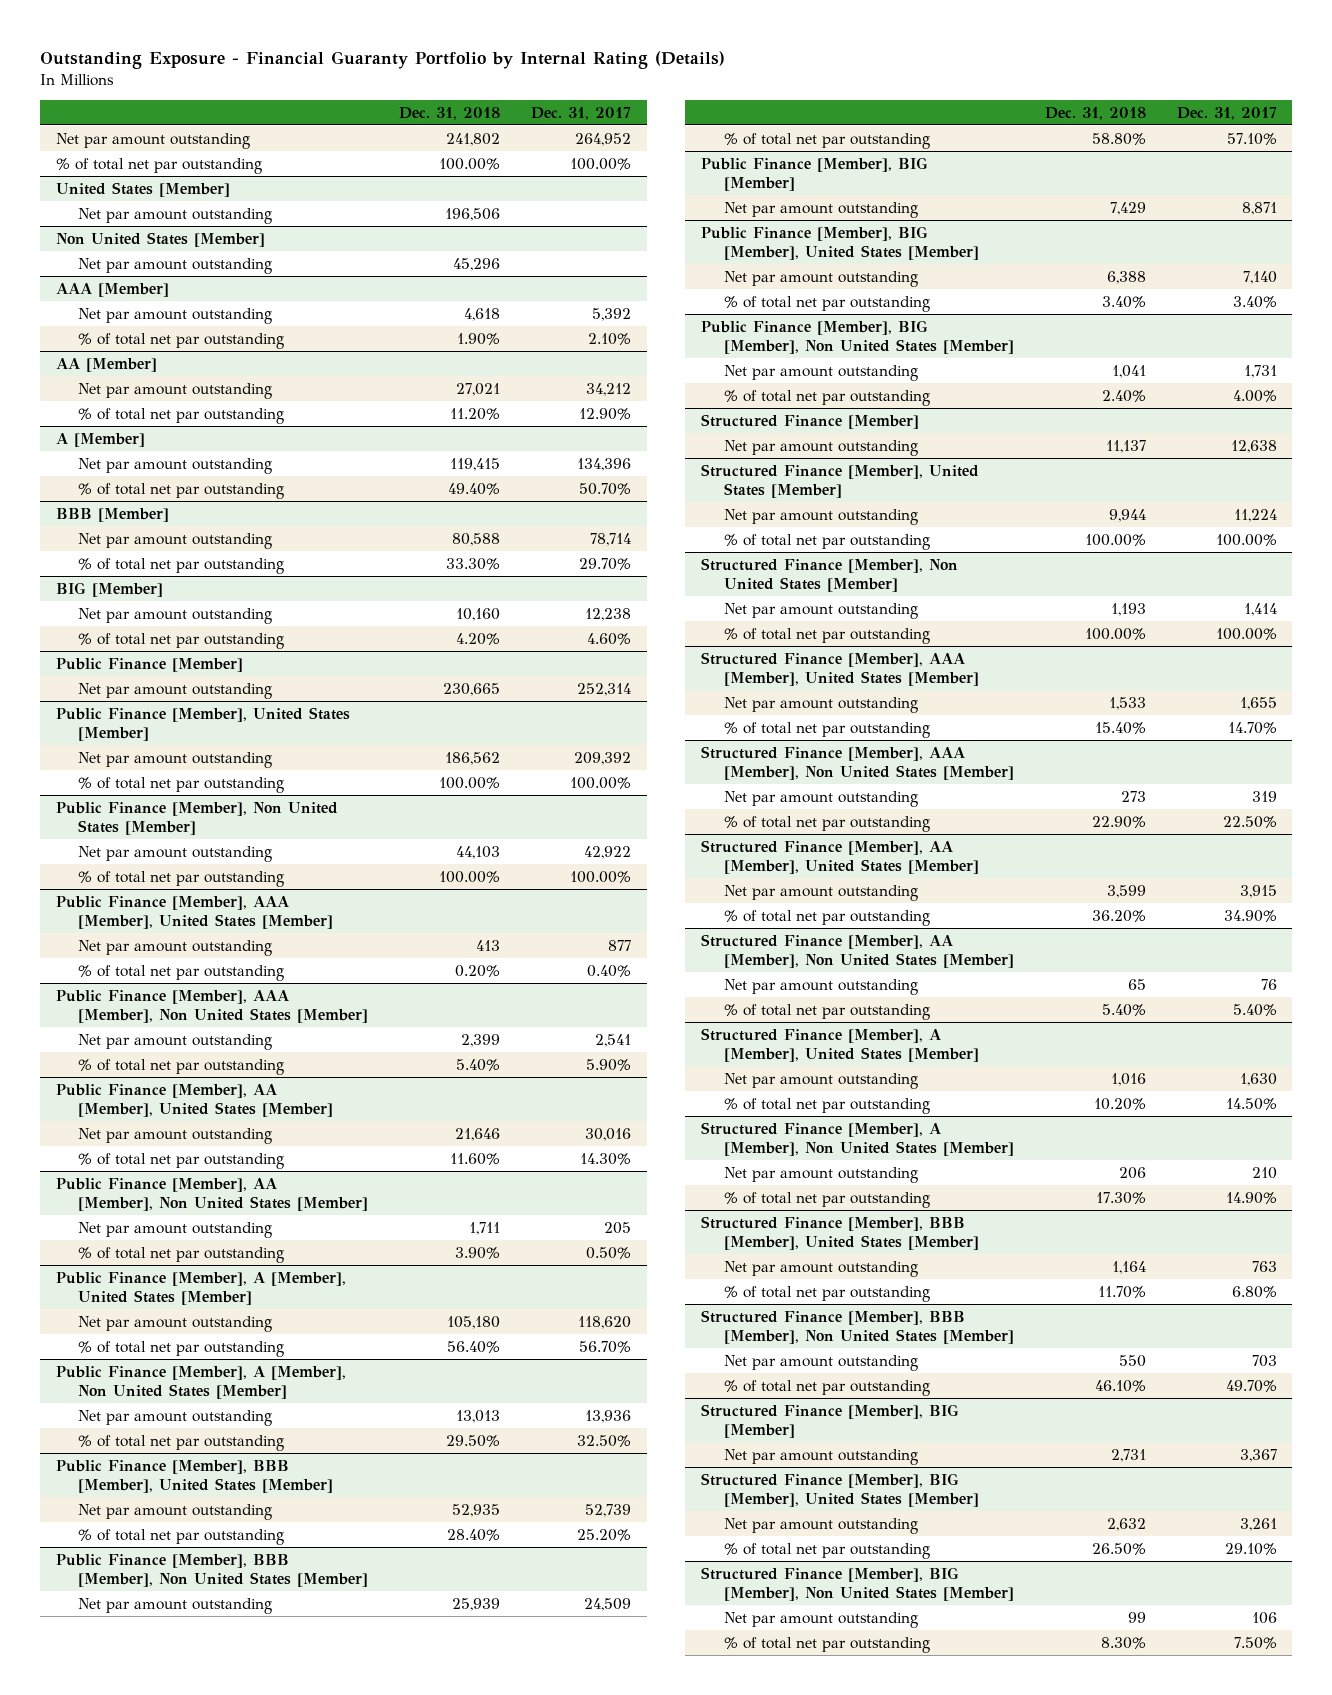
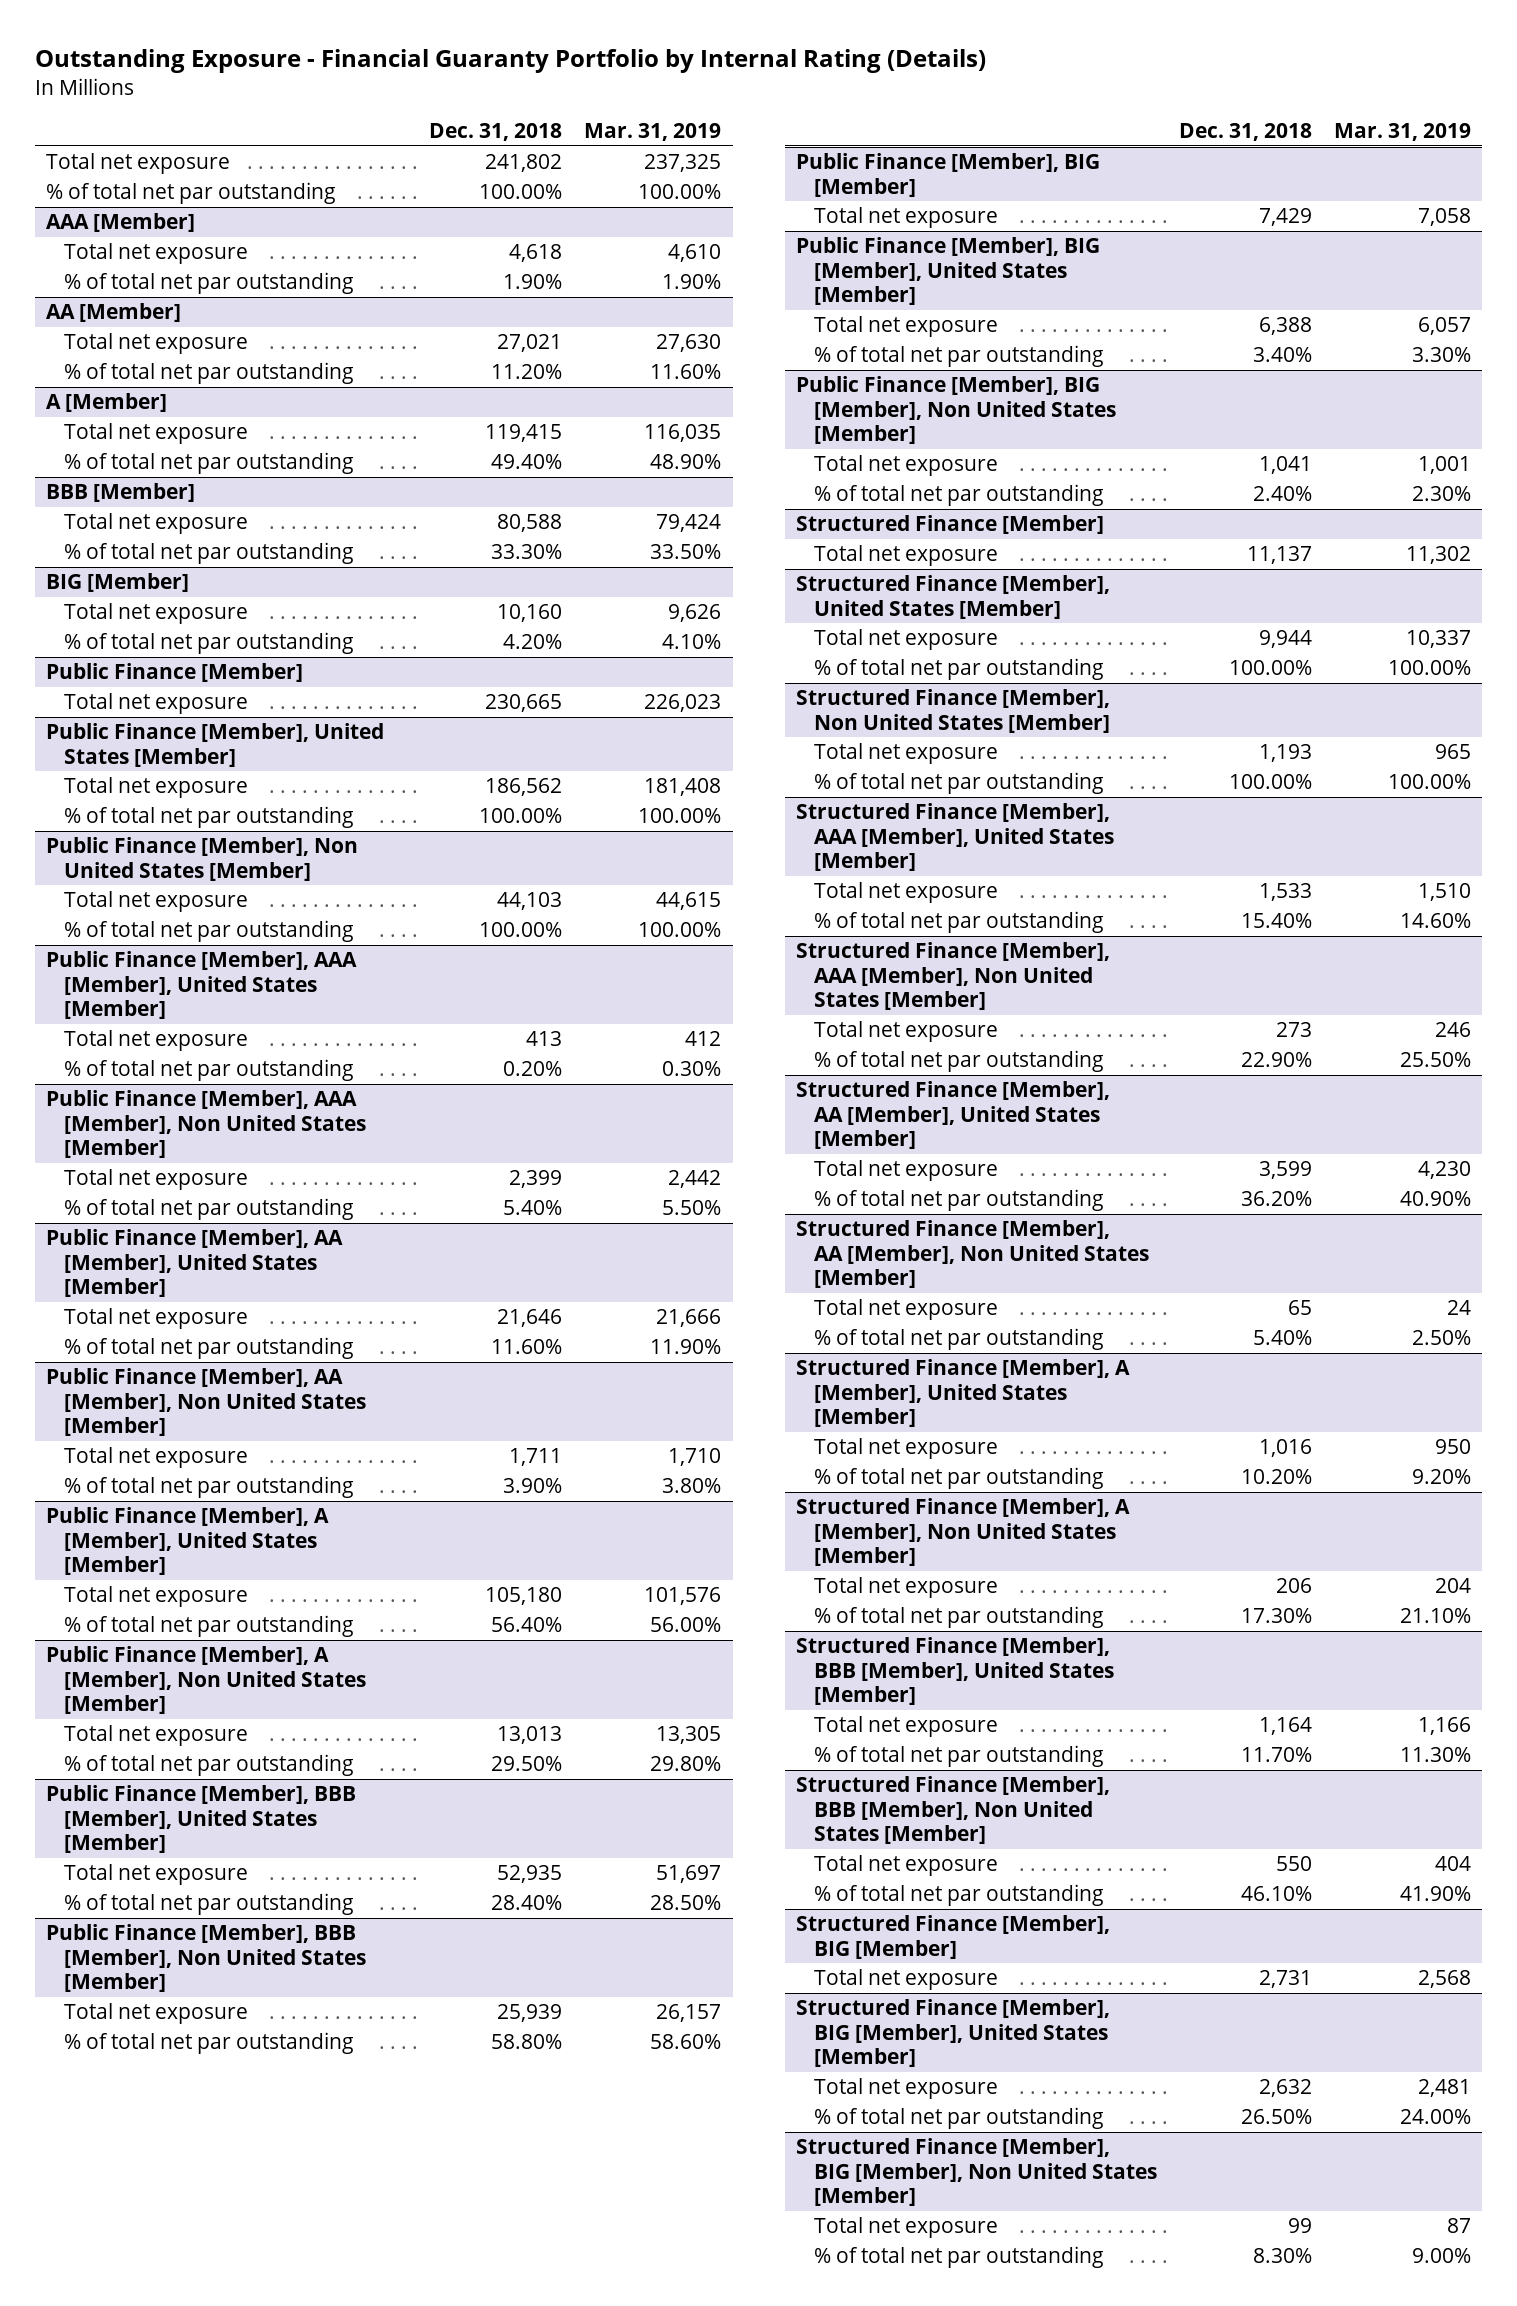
[531,106,632,120] Dec. 31, 2017 -> none
none -> [584,123,722,142] Mar. 31, 2019
[55,132,250,149] Net par amount outstanding -> [46,153,231,175] Total net exposure
[55,181,230,197] United States [Member] -> none
[78,207,273,224] Net par amount outstanding -> none
[55,231,265,247] Non United States [Member] -> none
[78,257,273,274] Net par amount outstanding -> none
[78,307,273,324] Net par amount outstanding -> [63,243,248,265] Total net exposure
[78,382,273,399] Net par amount outstanding -> [63,333,248,355] Total net exposure
[78,457,273,474] Net par amount outstanding -> [63,423,248,445] Total net exposure
[78,532,273,549] Net par amount outstanding -> [63,513,248,535] Total net exposure
[78,607,273,624] Net par amount outstanding -> [63,603,248,625] Total net exposure
[78,682,273,699] Net par amount outstanding -> [63,693,248,715] Total net exposure
[78,751,273,768] Net par amount outstanding -> [63,777,248,799] Total net exposure
[78,845,273,862] Net par amount outstanding -> [63,891,248,913] Total net exposure
[78,939,273,956] Net par amount outstanding -> [63,1030,248,1052] Total net exposure
[78,1033,273,1050] Net par amount outstanding -> [63,1169,248,1191] Total net exposure
[78,1127,273,1144] Net par amount outstanding -> [63,1308,248,1330] Total net exposure
[78,1221,273,1238] Net par amount outstanding -> [63,1447,248,1469] Total net exposure
[78,1315,273,1332] Net par amount outstanding -> [63,1586,248,1608] Total net exposure
[78,1409,273,1426] Net par amount outstanding -> [63,1725,248,1747] Total net exposure
[78,1503,273,1520] Net par amount outstanding -> [63,1864,248,1886] Total net exposure
[78,1597,273,1614] Net par amount outstanding -> [63,2003,248,2025] Total net exposure
[723,201,918,218] Net par amount outstanding -> [813,207,998,229] Total net exposure
[723,270,918,287] Net par amount outstanding -> [813,316,998,338] Total net exposure
[723,364,918,381] Net par amount outstanding -> [813,455,998,477] Total net exposure
[723,439,918,456] Net par amount outstanding -> [813,545,998,567] Total net exposure
[723,508,918,525] Net par amount outstanding -> [813,629,998,651] Total net exposure
[723,602,918,619] Net par amount outstanding -> [813,743,998,765] Total net exposure
[723,696,918,713] Net par amount outstanding -> [813,882,998,904] Total net exposure
[723,790,918,807] Net par amount outstanding -> [813,1021,998,1043] Total net exposure
[723,884,918,901] Net par amount outstanding -> [813,1160,998,1182] Total net exposure
[723,978,918,995] Net par amount outstanding -> [813,1299,998,1321] Total net exposure
[723,1072,918,1089] Net par amount outstanding -> [813,1438,998,1460] Total net exposure
[723,1166,918,1183] Net par amount outstanding -> [813,1577,998,1599] Total net exposure
[723,1260,918,1277] Net par amount outstanding -> [813,1716,998,1738] Total net exposure
[723,1354,918,1371] Net par amount outstanding -> [813,1855,998,1877] Total net exposure
[723,1448,918,1465] Net par amount outstanding -> [813,1969,998,1991] Total net exposure
[723,1517,918,1534] Net par amount outstanding -> [813,2078,998,2100] Total net exposure
[723,1611,918,1628] Net par amount outstanding -> [813,2217,998,2239] Total net exposure

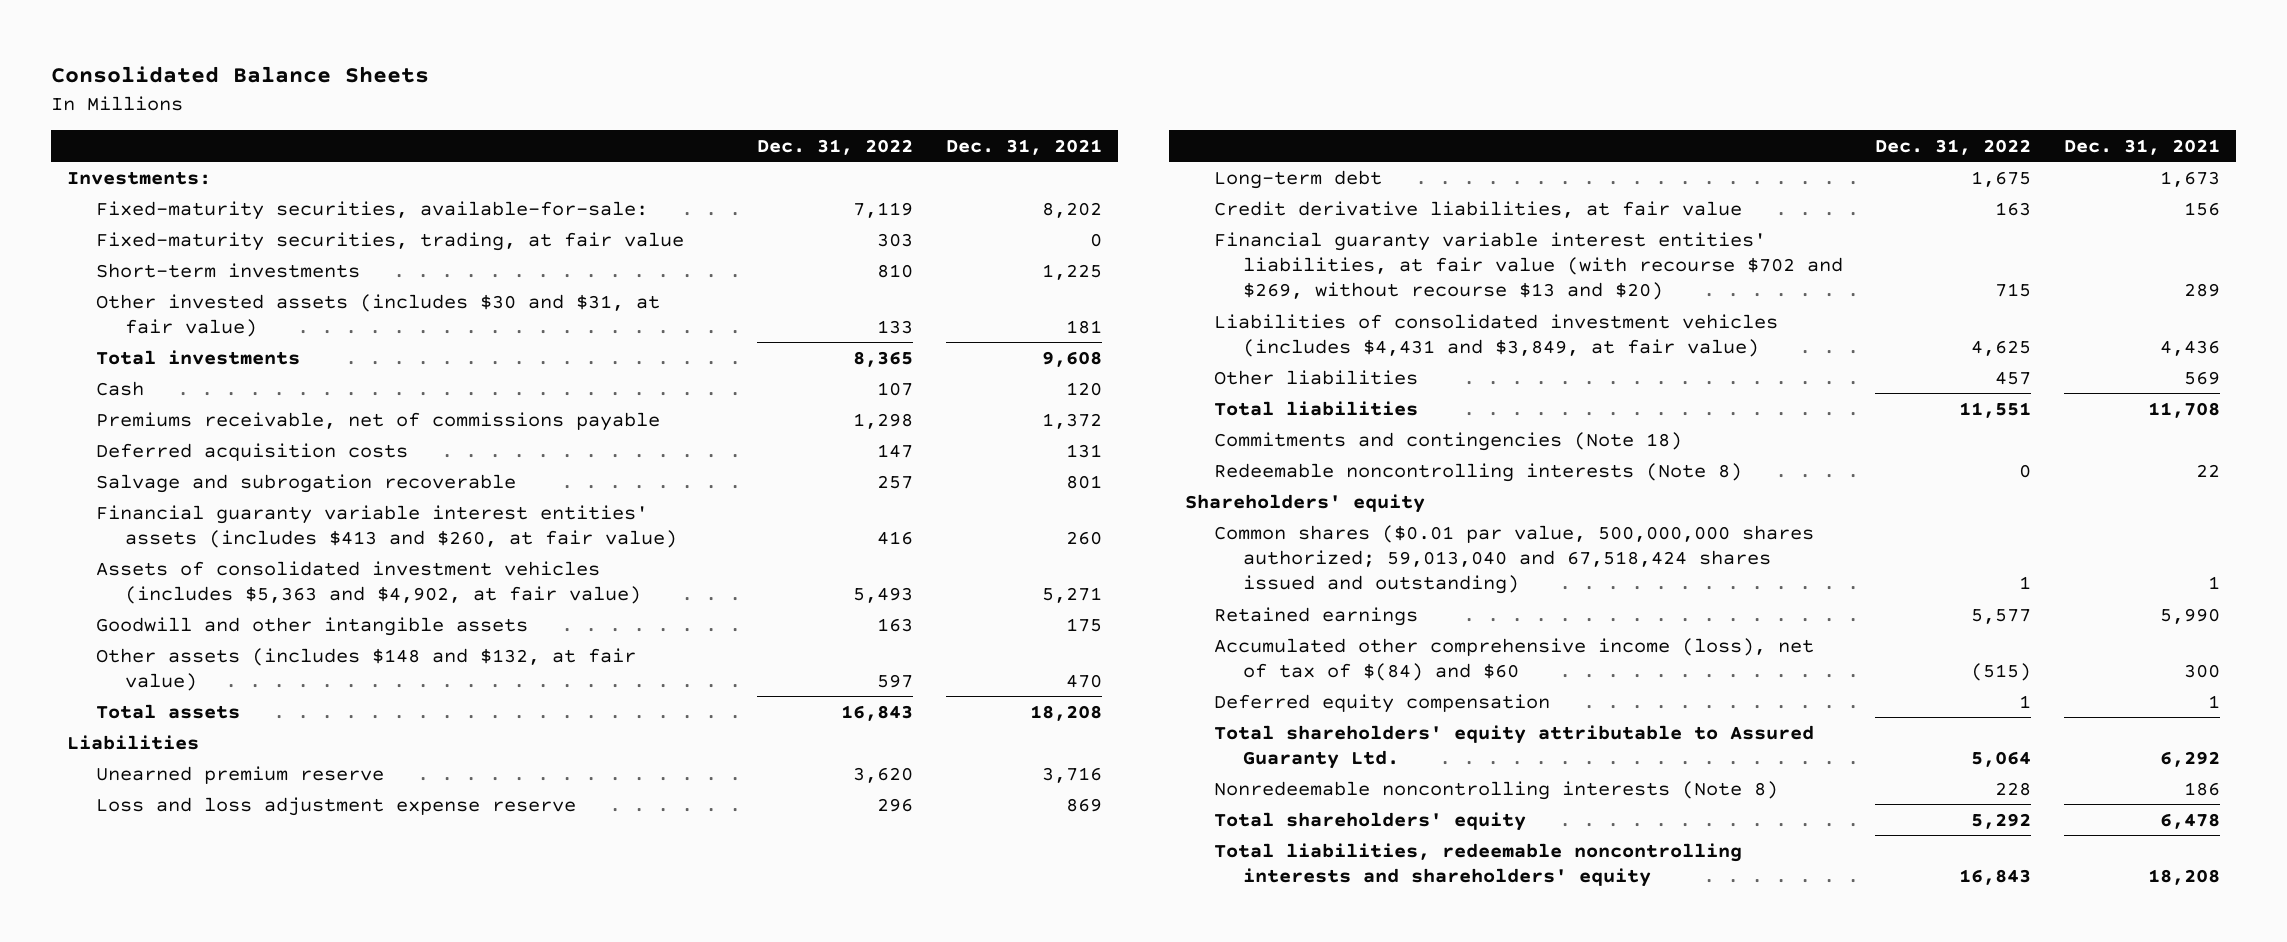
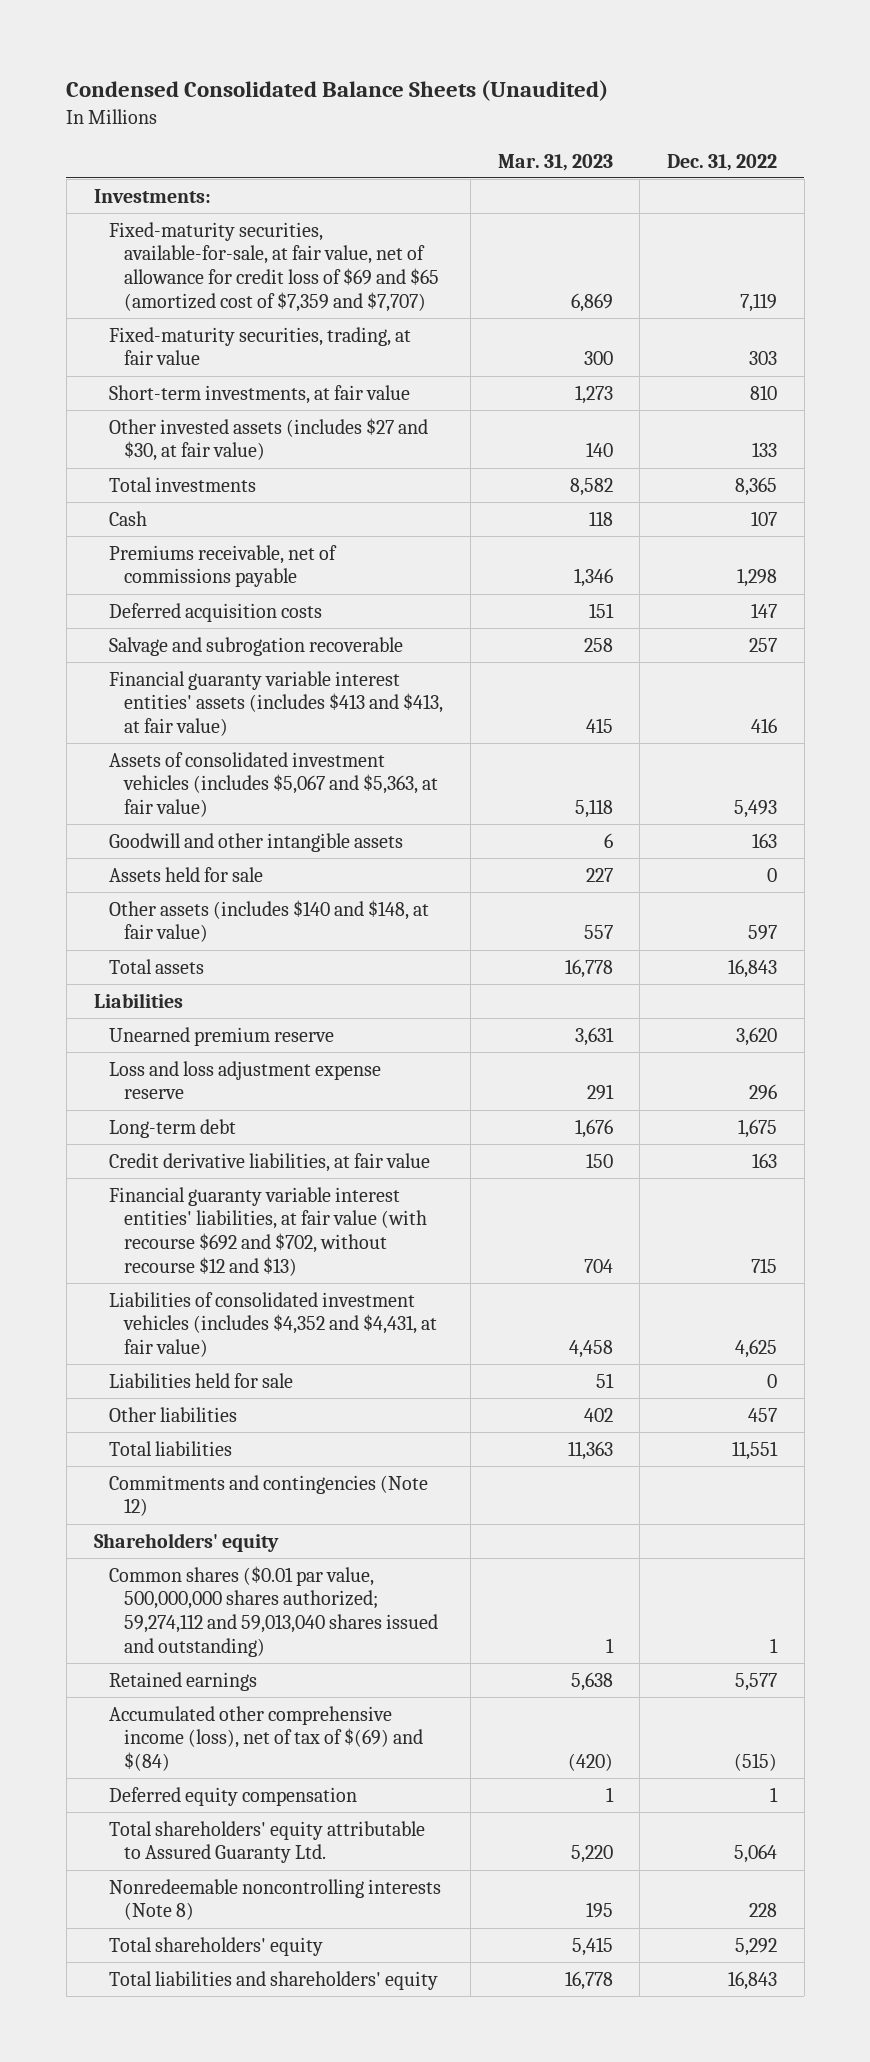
[50,66,429,84] Consolidated Balance Sheets -> [66,80,609,102] Condensed Consolidated Balance Sheets (Unaudited)
[945,138,1102,155] Dec. 31, 2021 -> none
none -> [497,153,613,171] Mar. 31, 2023
[95,200,648,220] Fixed-maturity securities, available-for-sale: -> [108,221,440,313] Fixed-maturity securities, available-for-sale, at fair value, net of allowance for credit loss of $69 and $65 (amortized cost of $7,359 and $7,707)
[95,262,360,278] Short-term investments -> [108,384,410,404] Short-term investments, at fair value
[95,293,660,337] Other invested assets (includes $30 and $31, at fair value) -> [108,417,428,462] Other invested assets (includes $27 and $30, at fair value)
[95,504,677,548] Financial guaranty variable interest entities' assets (includes $413 and $260, at fair value) -> [108,670,444,737] Financial guaranty variable interest entities' assets (includes $413 and $413, at fair value)
[95,560,641,604] Assets of consolidated investment vehicles (includes $5,363 and $4,902, at fair value) -> [108,751,439,818] Assets of consolidated investment vehicles (includes $5,067 and $5,363, at fair value)
none -> [108,866,263,882] Assets held for sale
[95,647,636,691] Other assets (includes $148 and $132, at fair value) -> [108,899,429,943] Other assets (includes $140 and $148, at fair value)
[1213,231,1844,301] Financial guaranty variable interest entities' liabilities, at fair value (with recourse $702 and $269, without recourse $13 and $20) -> [108,1186,428,1277] Financial guaranty variable interest entities' liabilities, at fair value (with recourse $692 and $702, without recourse $12 and $13)
[1213,313,1778,357] Liabilities of consolidated investment vehicles (includes $4,431 and $3,849, at fair value) -> [108,1291,438,1358] Liabilities of consolidated investment vehicles (includes $4,352 and $4,431, at fair value)
none -> [108,1372,293,1388] Liabilities held for sale
[1213,462,1742,482] Redeemable noncontrolling interests (Note 8) -> none
[1213,431,1682,451] Commitments and contingencies (Note 18) -> [108,1474,428,1517] Commitments and contingencies (Note 12)
[1213,524,1814,595] Common shares ($0.01 par value, 500,000,000 shares authorized; 59,013,040 and 67,518,424 shares issued and outstanding) -> [108,1565,439,1658] Common shares ($0.01 par value, 500,000,000 shares authorized; 59,274,112 and 59,013,040 shares issued and outstanding)
[1213,637,1814,681] Accumulated other comprehensive income (loss), net of tax of $(84) and $60 -> [108,1705,424,1772] Accumulated other comprehensive income (loss), net of tax of $(69) and $(84)
[1213,842,1742,887] Total liabilities, redeemable noncontrolling interests and shareholders' equity -> [108,1970,438,1990] Total liabilities and shareholders' equity

